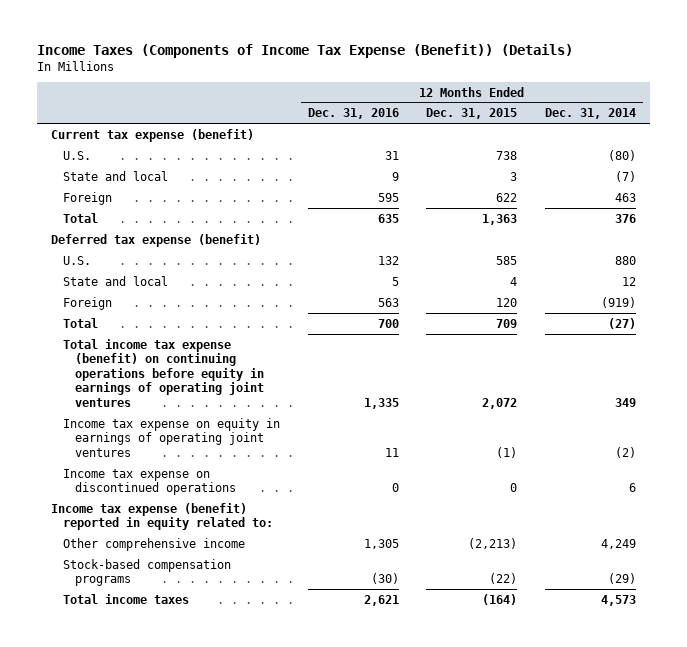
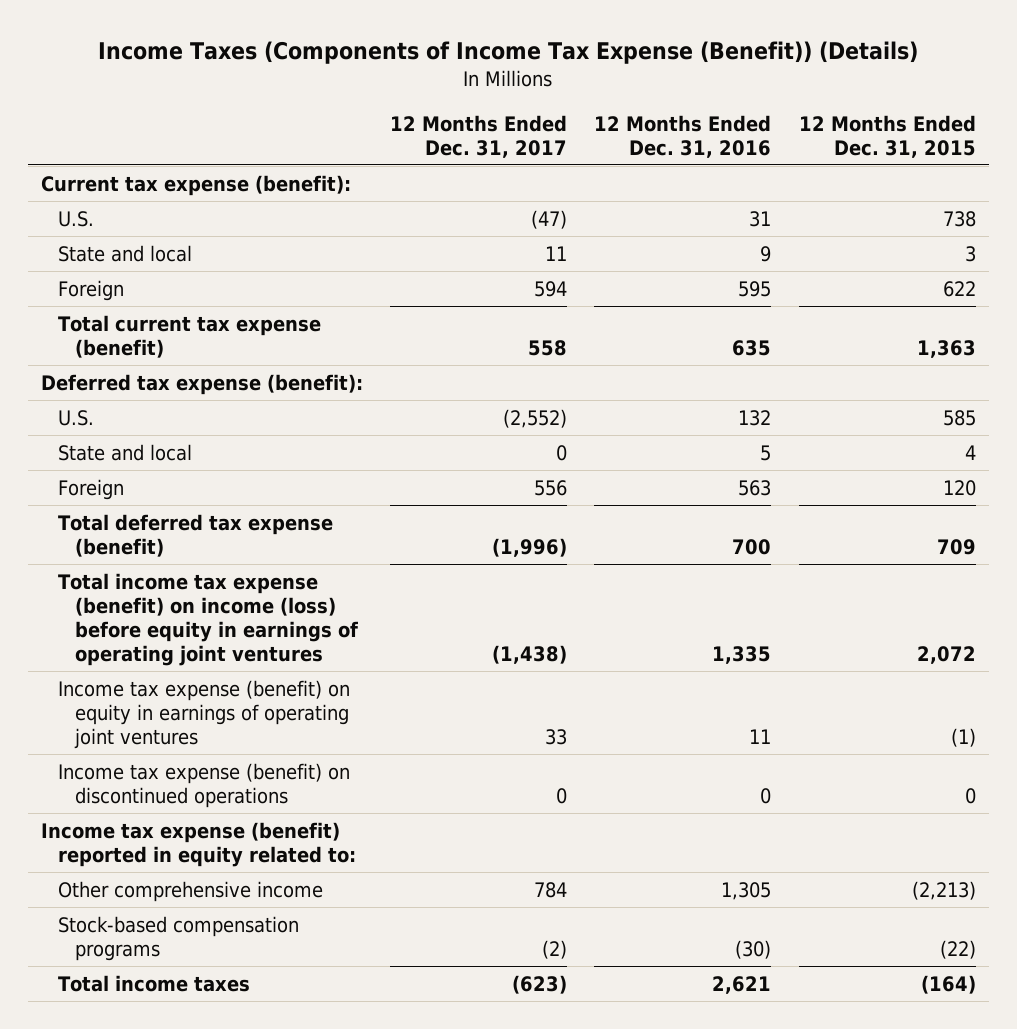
[545,108,637,120] Dec. 31, 2014 -> none
none -> [390,114,568,158] 12 Months Ended Dec. 31, 2017
[50,128,254,142] Current tax expense (benefit) -> [41,174,352,196] Current tax expense (benefit):
[62,212,98,223] Total -> [57,314,321,358] Total current tax expense (benefit)
[50,233,261,247] Deferred tax expense (benefit) -> [41,373,364,395] Deferred tax expense (benefit):
[62,317,98,328] Total -> [57,513,333,557] Total deferred tax expense (benefit)
[62,338,265,407] Total income tax expense (benefit) on continuing operations before equity in earnings of operating joint ventures -> [57,572,358,667] Total income tax expense (benefit) on income (loss) before equity in earnings of operating joint ventures
[62,417,280,457] Income tax expense on equity in earnings of operating joint ventures -> [57,679,350,750] Income tax expense (benefit) on equity in earnings of operating joint ventures
[62,468,237,496] Income tax expense on discontinued operations -> [57,762,350,808] Income tax expense (benefit) on discontinued operations

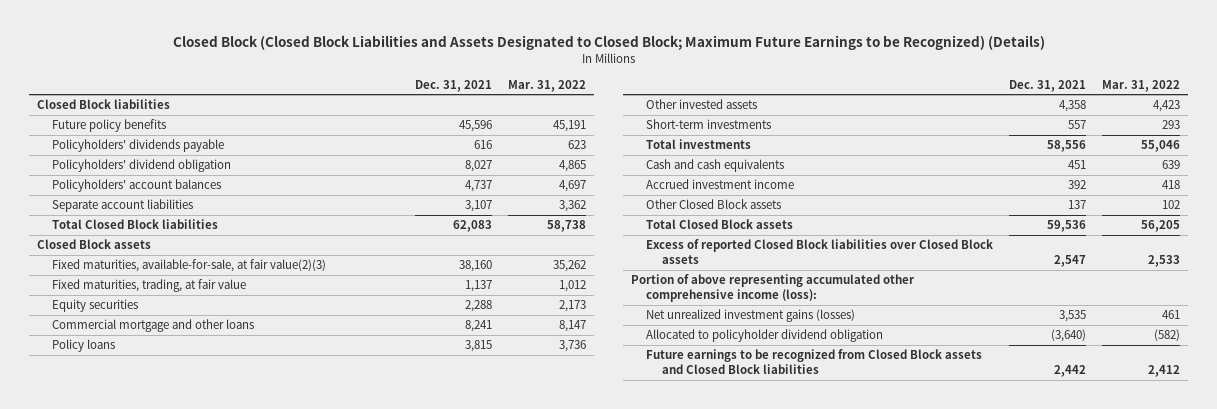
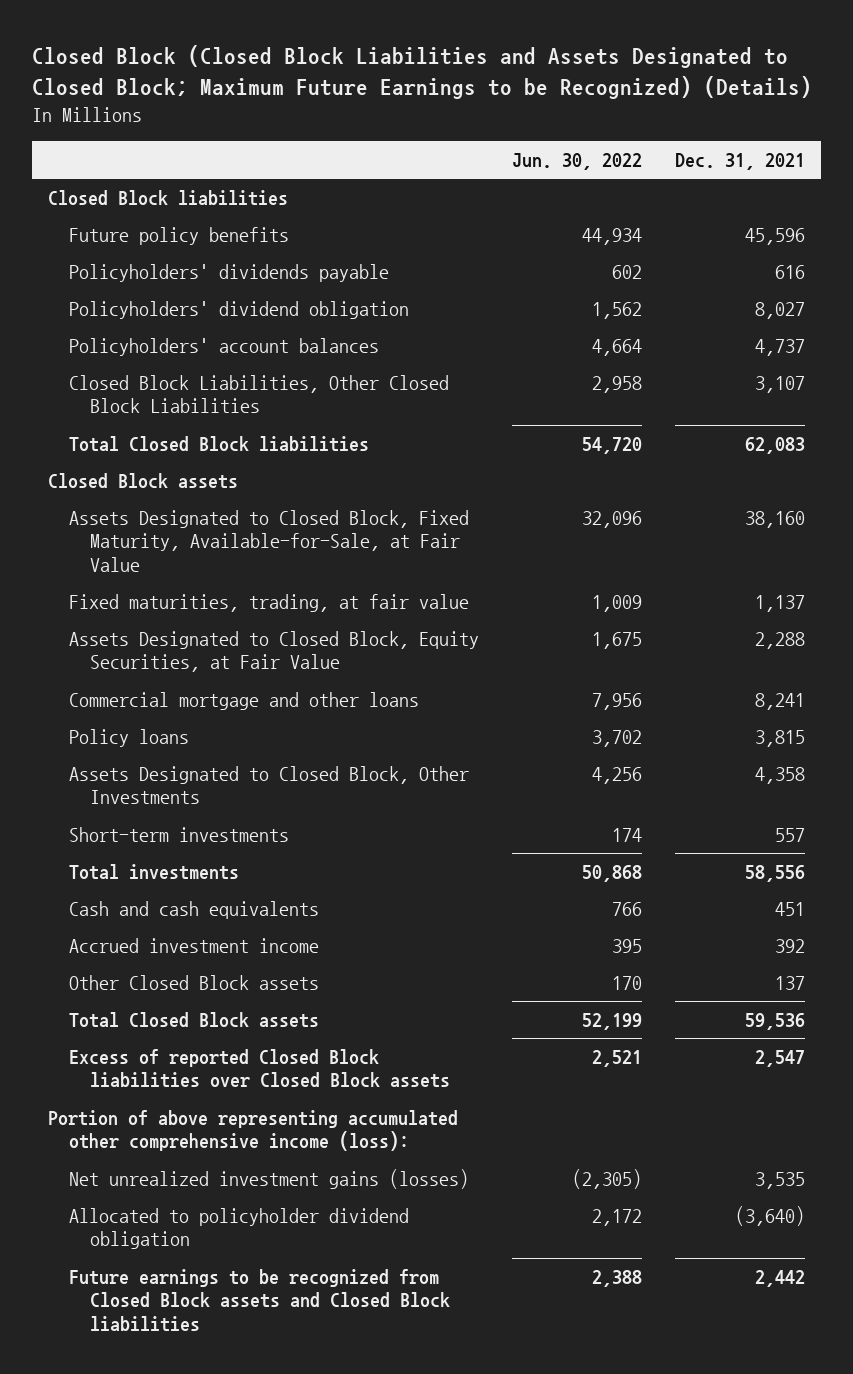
[507,79,586,92] Mar. 31, 2022 -> none
none -> [511,153,642,171] Jun. 30, 2022
[52,199,194,213] Separate account liabilities -> [69,374,450,414] Closed Block Liabilities, Other Closed Block Liabilities
[52,259,327,273] Fixed maturities, available-for-sale, at fair value(2)(3) -> [69,509,470,572] Assets Designated to Closed Block, Fixed Maturity, Available-for-Sale, at Fair Value
[52,299,139,313] Equity securities -> [69,630,480,673] Assets Designated to Closed Block, Equity Securities, at Fair Value
[646,99,758,110] Other invested assets -> [69,765,470,805] Assets Designated to Closed Block, Other Investments

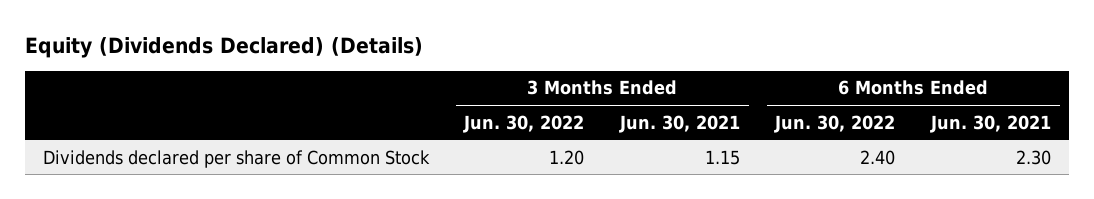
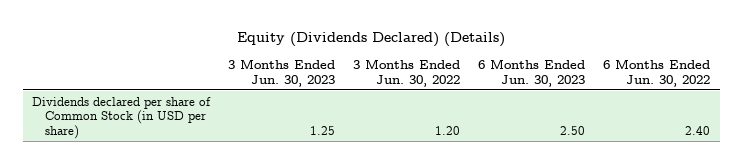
[618,114,740,133] Jun. 30, 2021 -> none
[929,114,1051,133] Jun. 30, 2021 -> none
none -> [228,59,336,87] 3 Months Ended Jun. 30, 2023
none -> [478,59,586,87] 6 Months Ended Jun. 30, 2023
[43,149,431,168] Dividends declared per share of Common Stock -> [32,96,212,139] Dividends declared per share of Common Stock (in USD per share)

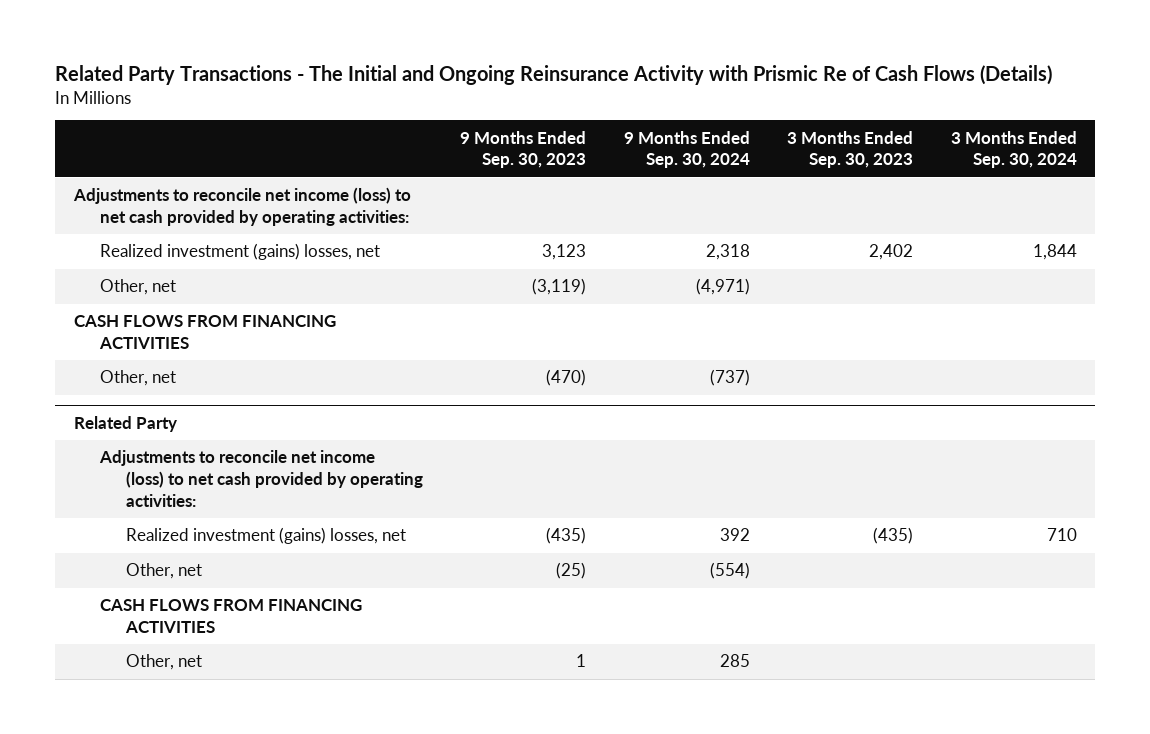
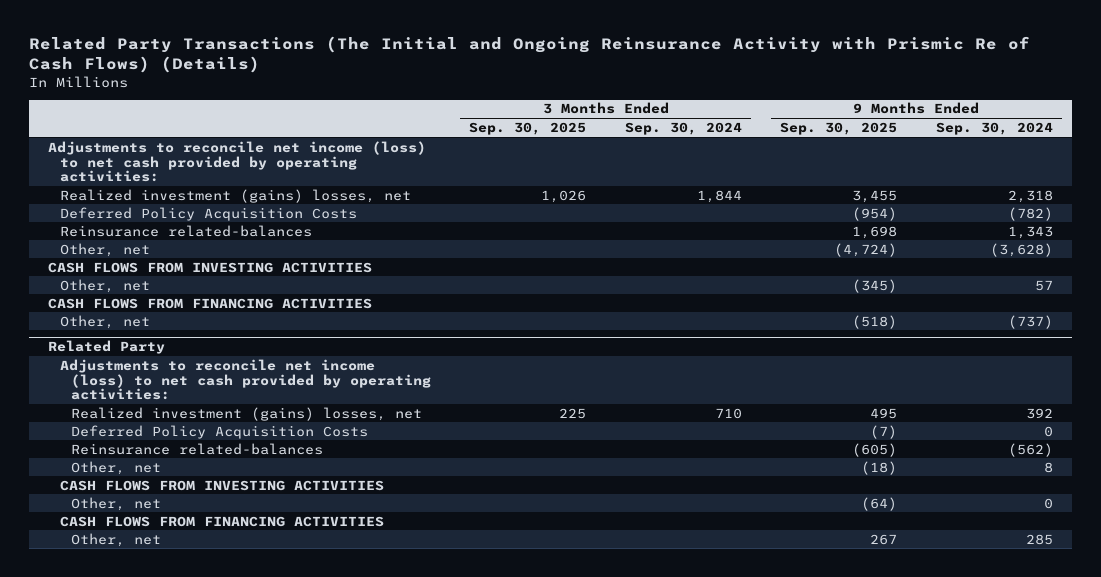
[54,65,1052,86] Related Party Transactions - The Initial and Ongoing Reinsurance Activity with Prismic Re of Cash Flows (Details) -> [29,36,1031,74] Related Party Transactions (The Initial and Ongoing Reinsurance Activity with Prismic Re of Cash Flows) (Details)
[460,130,587,169] 9 Months Ended Sep. 30, 2023 -> none
[787,130,914,169] 3 Months Ended Sep. 30, 2023 -> none
none -> [469,121,587,135] Sep. 30, 2025
none -> [780,121,898,135] Sep. 30, 2025
none -> [59,206,357,221] Deferred Policy Acquisition Costs
none -> [59,224,312,237] Reinsurance related-balances
[695,278,750,296] (4,971) -> [989,242,1053,257] (3,628)
none -> [48,261,373,273] CASH FLOWS FROM INVESTING ACTIVITIES
none -> [59,278,150,293] Other, net
none -> [70,424,368,439] Deferred Policy Acquisition Costs
none -> [70,442,323,455] Reinsurance related-balances
[709,562,750,580] (554) -> [1043,461,1053,473] 8
none -> [59,479,384,491] CASH FLOWS FROM INVESTING ACTIVITIES
none -> [70,496,161,511] Other, net

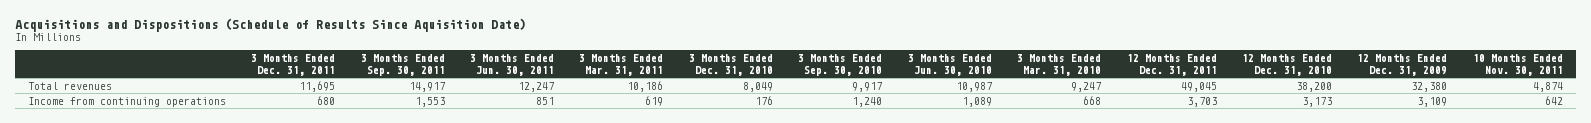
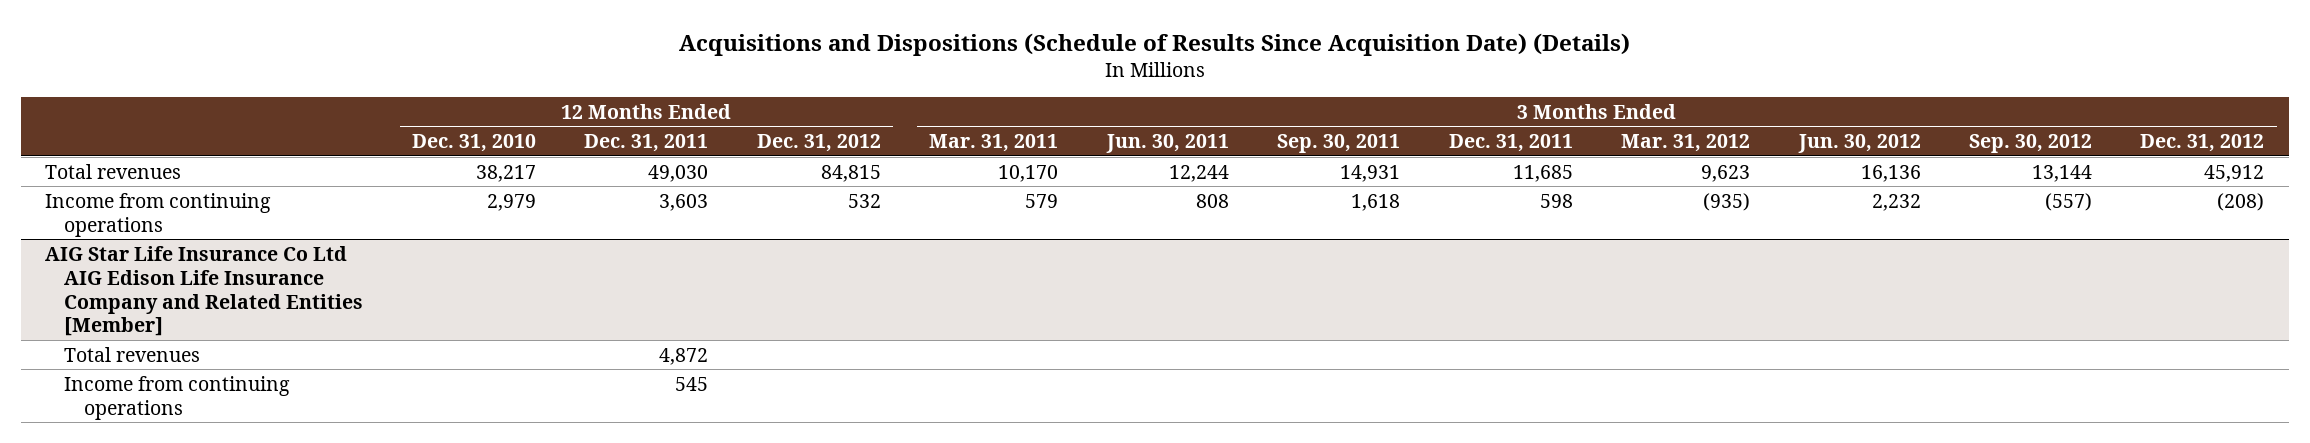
[15,18,527,33] Acquisitions and Dispositions (Schedule of Results Since Aquisition Date) -> [678,33,1630,57] Acquisitions and Dispositions (Schedule of Results Since Acquisition Date) (Details)
[688,54,773,76] 3 Months Ended Dec. 31, 2010 -> none
[798,54,883,76] 3 Months Ended Sep. 30, 2010 -> none
[907,54,992,76] 3 Months Ended Jun. 30, 2010 -> none
[1017,54,1102,76] 3 Months Ended Mar. 31, 2010 -> none
[1357,54,1448,76] 12 Months Ended Dec. 31, 2009 -> none
[1472,54,1563,76] 10 Months Ended Nov. 30, 2011 -> none
none -> [756,134,881,153] Dec. 31, 2012
none -> [1621,134,1751,153] Mar. 31, 2012
none -> [1797,134,1921,154] Jun. 30, 2012
none -> [1969,134,2093,154] Sep. 30, 2012
none -> [2140,134,2265,153] Dec. 31, 2012
[299,80,336,92] 11,695 -> [1512,164,1573,182] 11,685
[408,81,445,92] 14,917 -> [1340,164,1401,182] 14,931
[518,81,555,92] 12,247 -> [1168,164,1229,182] 12,244
[627,80,664,92] 10,186 -> [998,164,1059,182] 10,170
[1180,81,1217,92] 49,045 -> [648,164,709,182] 49,030
[1295,81,1332,92] 38,200 -> [475,164,536,182] 38,217
[317,95,336,105] 680 -> [1539,193,1573,208] 598
[414,96,445,107] 1,553 -> [1351,193,1401,211] 1,618
[536,96,555,105] 851 -> [1195,193,1229,208] 808
[645,95,664,106] 619 -> [1025,193,1059,208] 579
[1186,96,1217,107] 3,703 -> [659,193,709,211] 3,603
[1301,96,1332,107] 3,173 -> [486,193,536,211] 2,979
none -> [45,245,364,337] AIG Star Life Insurance Co Ltd AIG Edison Life Insurance Company and Related Entities [Member]
none -> [64,346,201,362] Total revenues
none -> [64,375,291,420] Income from continuing operations

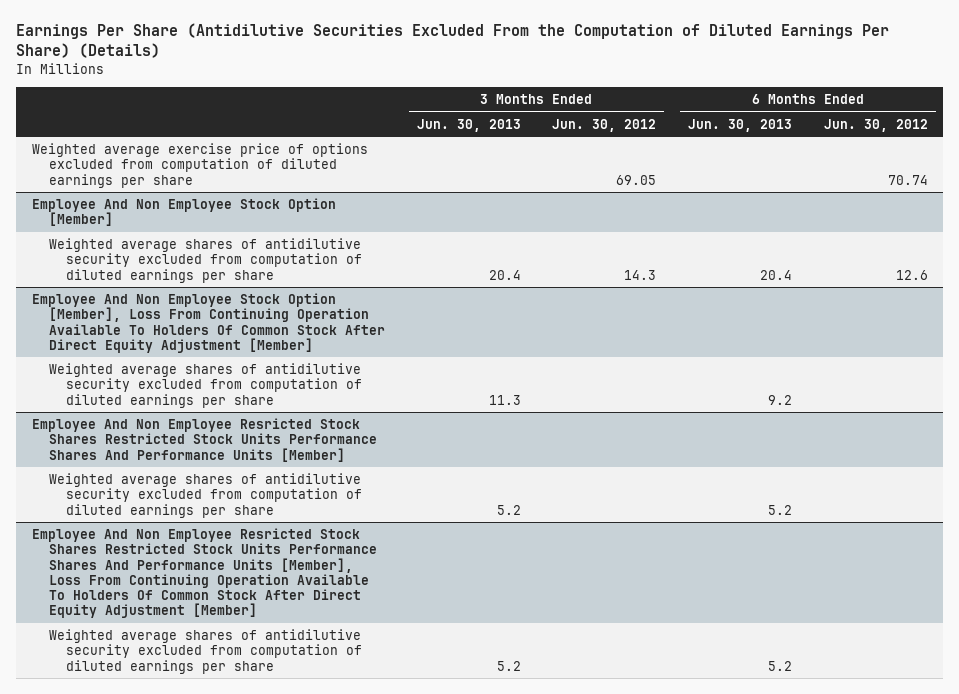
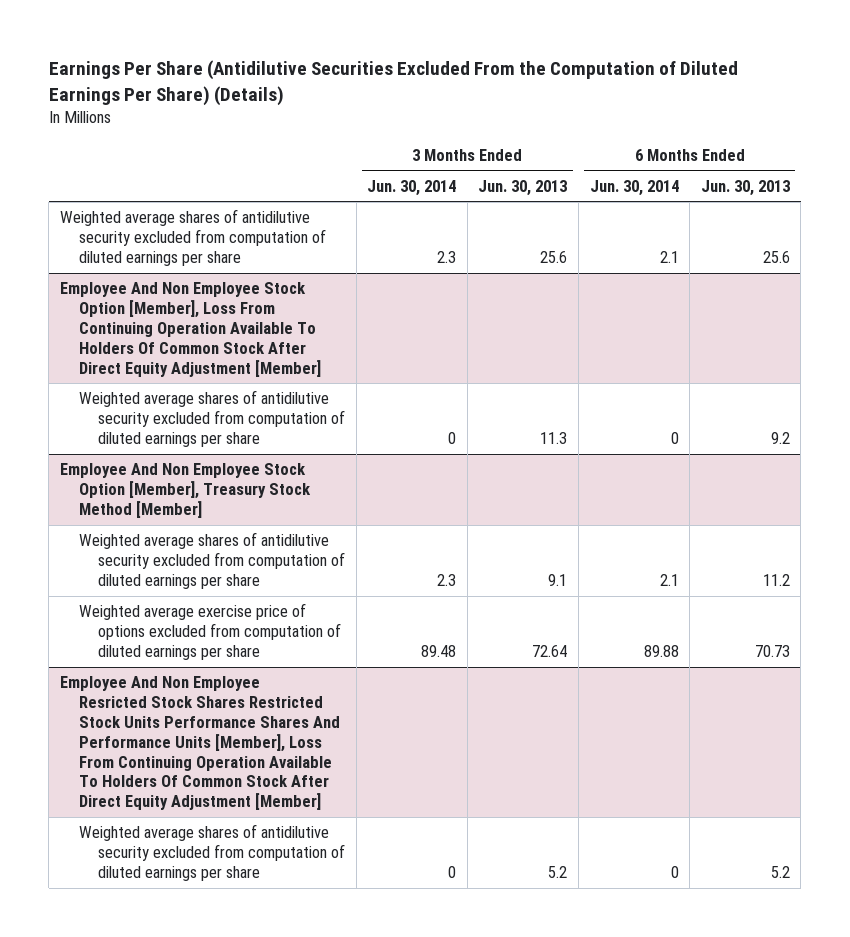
[552,118,657,132] Jun. 30, 2012 -> none
[823,118,928,132] Jun. 30, 2012 -> none
none -> [367,179,457,196] Jun. 30, 2014
none -> [589,179,679,196] Jun. 30, 2014
[31,142,368,188] Weighted average exercise price of options excluded from computation of diluted earnings per share -> none
[31,197,336,227] Employee And Non Employee Stock Option [Member] -> none
[488,269,521,280] 20.4 -> [540,250,568,263] 25.6
[759,269,792,280] 20.4 -> [762,250,790,263] 25.6
[31,417,377,462] Employee And Non Employee Resricted Stock Shares Restricted Stock Units Performance Shares And Performance Units [Member] -> none
none -> [60,463,312,518] Employee And Non Employee Stock Option [Member], Treasury Stock Method [Member]
[496,504,521,515] 5.2 -> [548,573,568,586] 9.1
[767,504,792,515] 5.2 -> [762,573,790,586] 11.2
none -> [79,603,342,660] Weighted average exercise price of options excluded from computation of diluted earnings per share

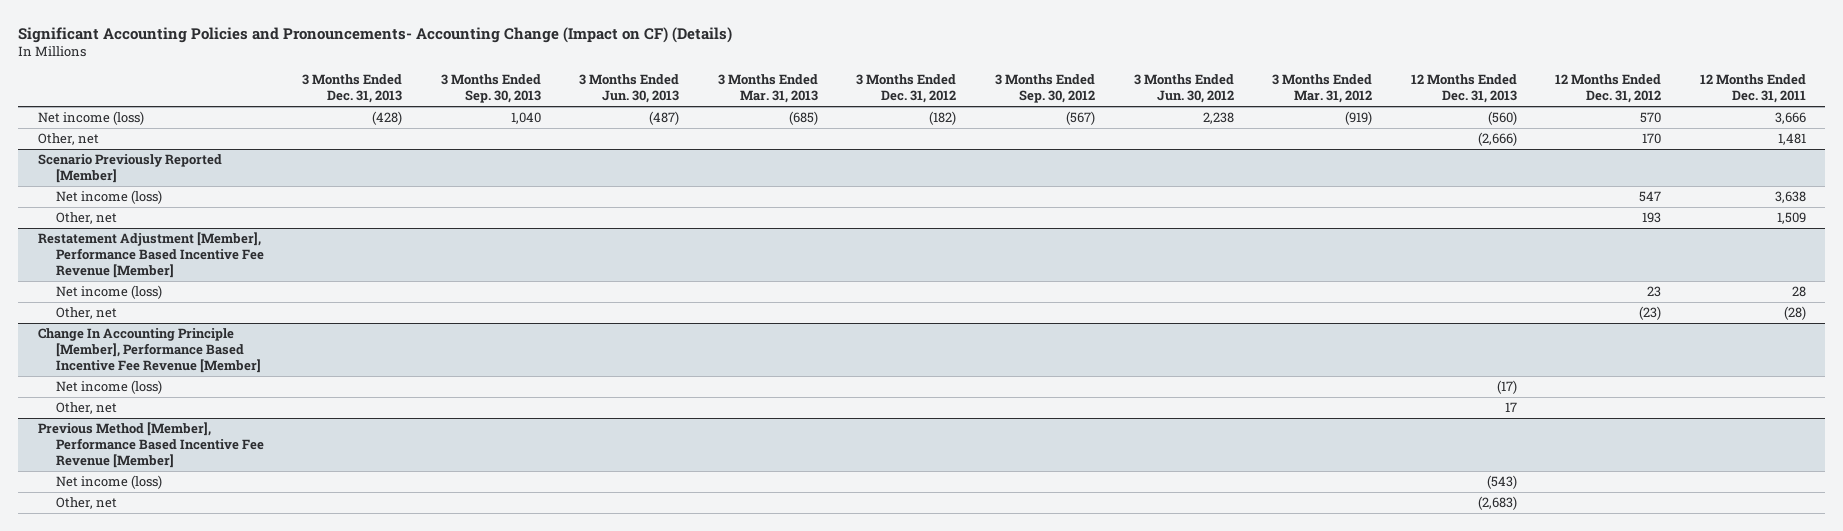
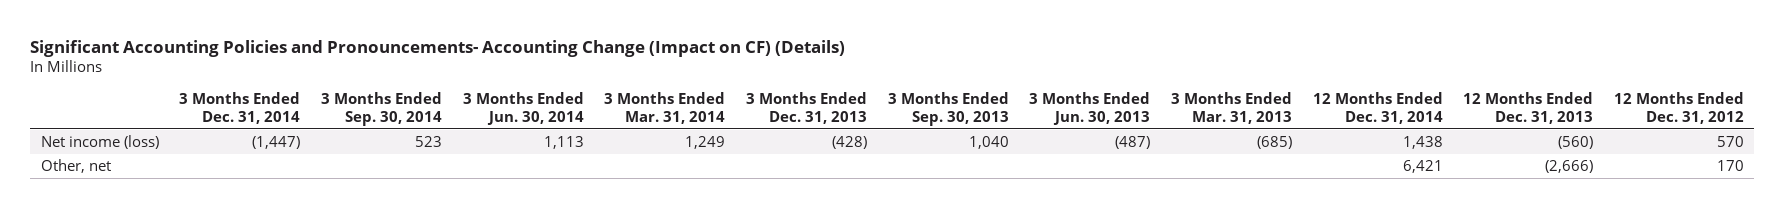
[856,74,957,104] 3 Months Ended Dec. 31, 2012 -> none
[995,74,1096,104] 3 Months Ended Sep. 30, 2012 -> none
[1133,74,1234,104] 3 Months Ended Jun. 30, 2012 -> none
[1272,74,1373,104] 3 Months Ended Mar. 31, 2012 -> none
[1699,74,1806,104] 12 Months Ended Dec. 31, 2011 -> none
none -> [179,91,301,124] 3 Months Ended Dec. 31, 2014
none -> [320,91,442,126] 3 Months Ended Sep. 30, 2014
none -> [462,91,584,125] 3 Months Ended Jun. 30, 2014
none -> [604,91,726,124] 3 Months Ended Mar. 31, 2014
none -> [1312,91,1443,124] 12 Months Ended Dec. 31, 2014
[37,154,222,184] Scenario Previously Reported [Member] -> none
[55,190,162,205] Net income (loss) -> none
[55,212,117,225] Other, net -> none
[37,232,264,278] Restatement Adjustment [Member], Performance Based Incentive Fee Revenue [Member] -> none
[55,285,162,300] Net income (loss) -> none
[55,307,117,320] Other, net -> none
[37,328,261,373] Change In Accounting Principle [Member], Performance Based Incentive Fee Revenue [Member] -> none
[55,380,162,395] Net income (loss) -> none
[55,402,117,415] Other, net -> none
[37,422,264,468] Previous Method [Member], Performance Based Incentive Fee Revenue [Member] -> none
[55,475,162,490] Net income (loss) -> none
[55,497,117,510] Other, net -> none

